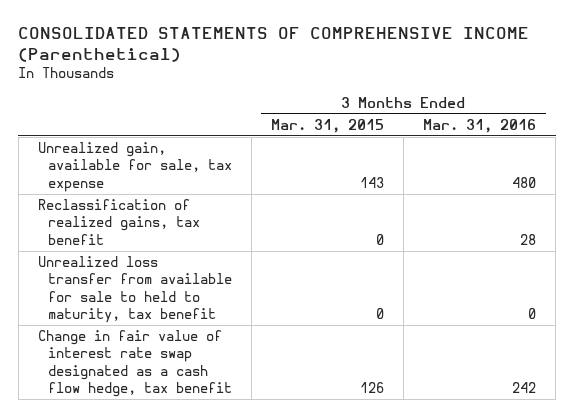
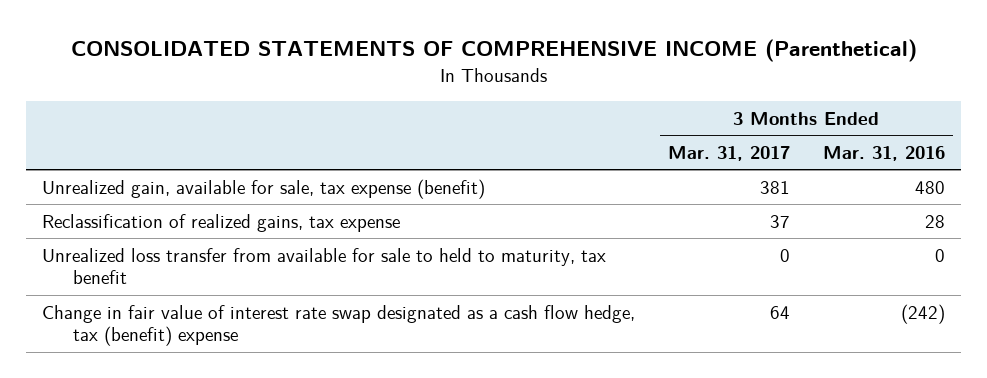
[270,119,384,134] Mar. 31, 2015 -> none
none -> [668,145,791,161] Mar. 31, 2017
[37,142,232,192] Unrealized gain, available for sale, tax expense -> [42,178,486,199] Unrealized gain, available for sale, tax expense (benefit)
[37,199,200,245] Reclassification of realized gains, tax benefit -> [42,213,401,232] Reclassification of realized gains, tax expense
[37,330,232,398] Change in fair value of interest rate swap designated as a cash flow hedge, tax benefit -> [42,304,636,347] Change in fair value of interest rate swap designated as a cash flow hedge, tax (benefit) expense
[511,382,536,394] 242 -> [900,303,945,324] (242)

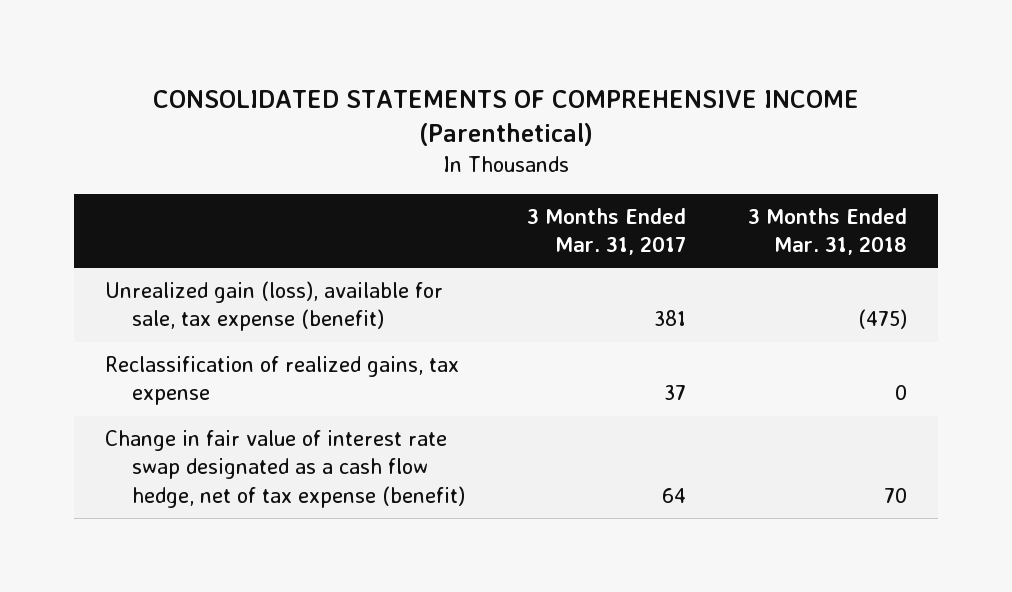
[822,145,945,161] Mar. 31, 2016 -> none
none -> [748,207,908,255] 3 Months Ended Mar. 31, 2018
[42,178,486,199] Unrealized gain, available for sale, tax expense (benefit) -> [104,281,443,332] Unrealized gain (loss), available for sale, tax expense (benefit)
[42,247,607,285] Unrealized loss transfer from available for sale to held to maturity, tax benefit -> none
[42,304,636,347] Change in fair value of interest rate swap designated as a cash flow hedge, tax (benefit) expense -> [104,430,465,508] Change in fair value of interest rate swap designated as a cash flow hedge, net of tax expense (benefit)

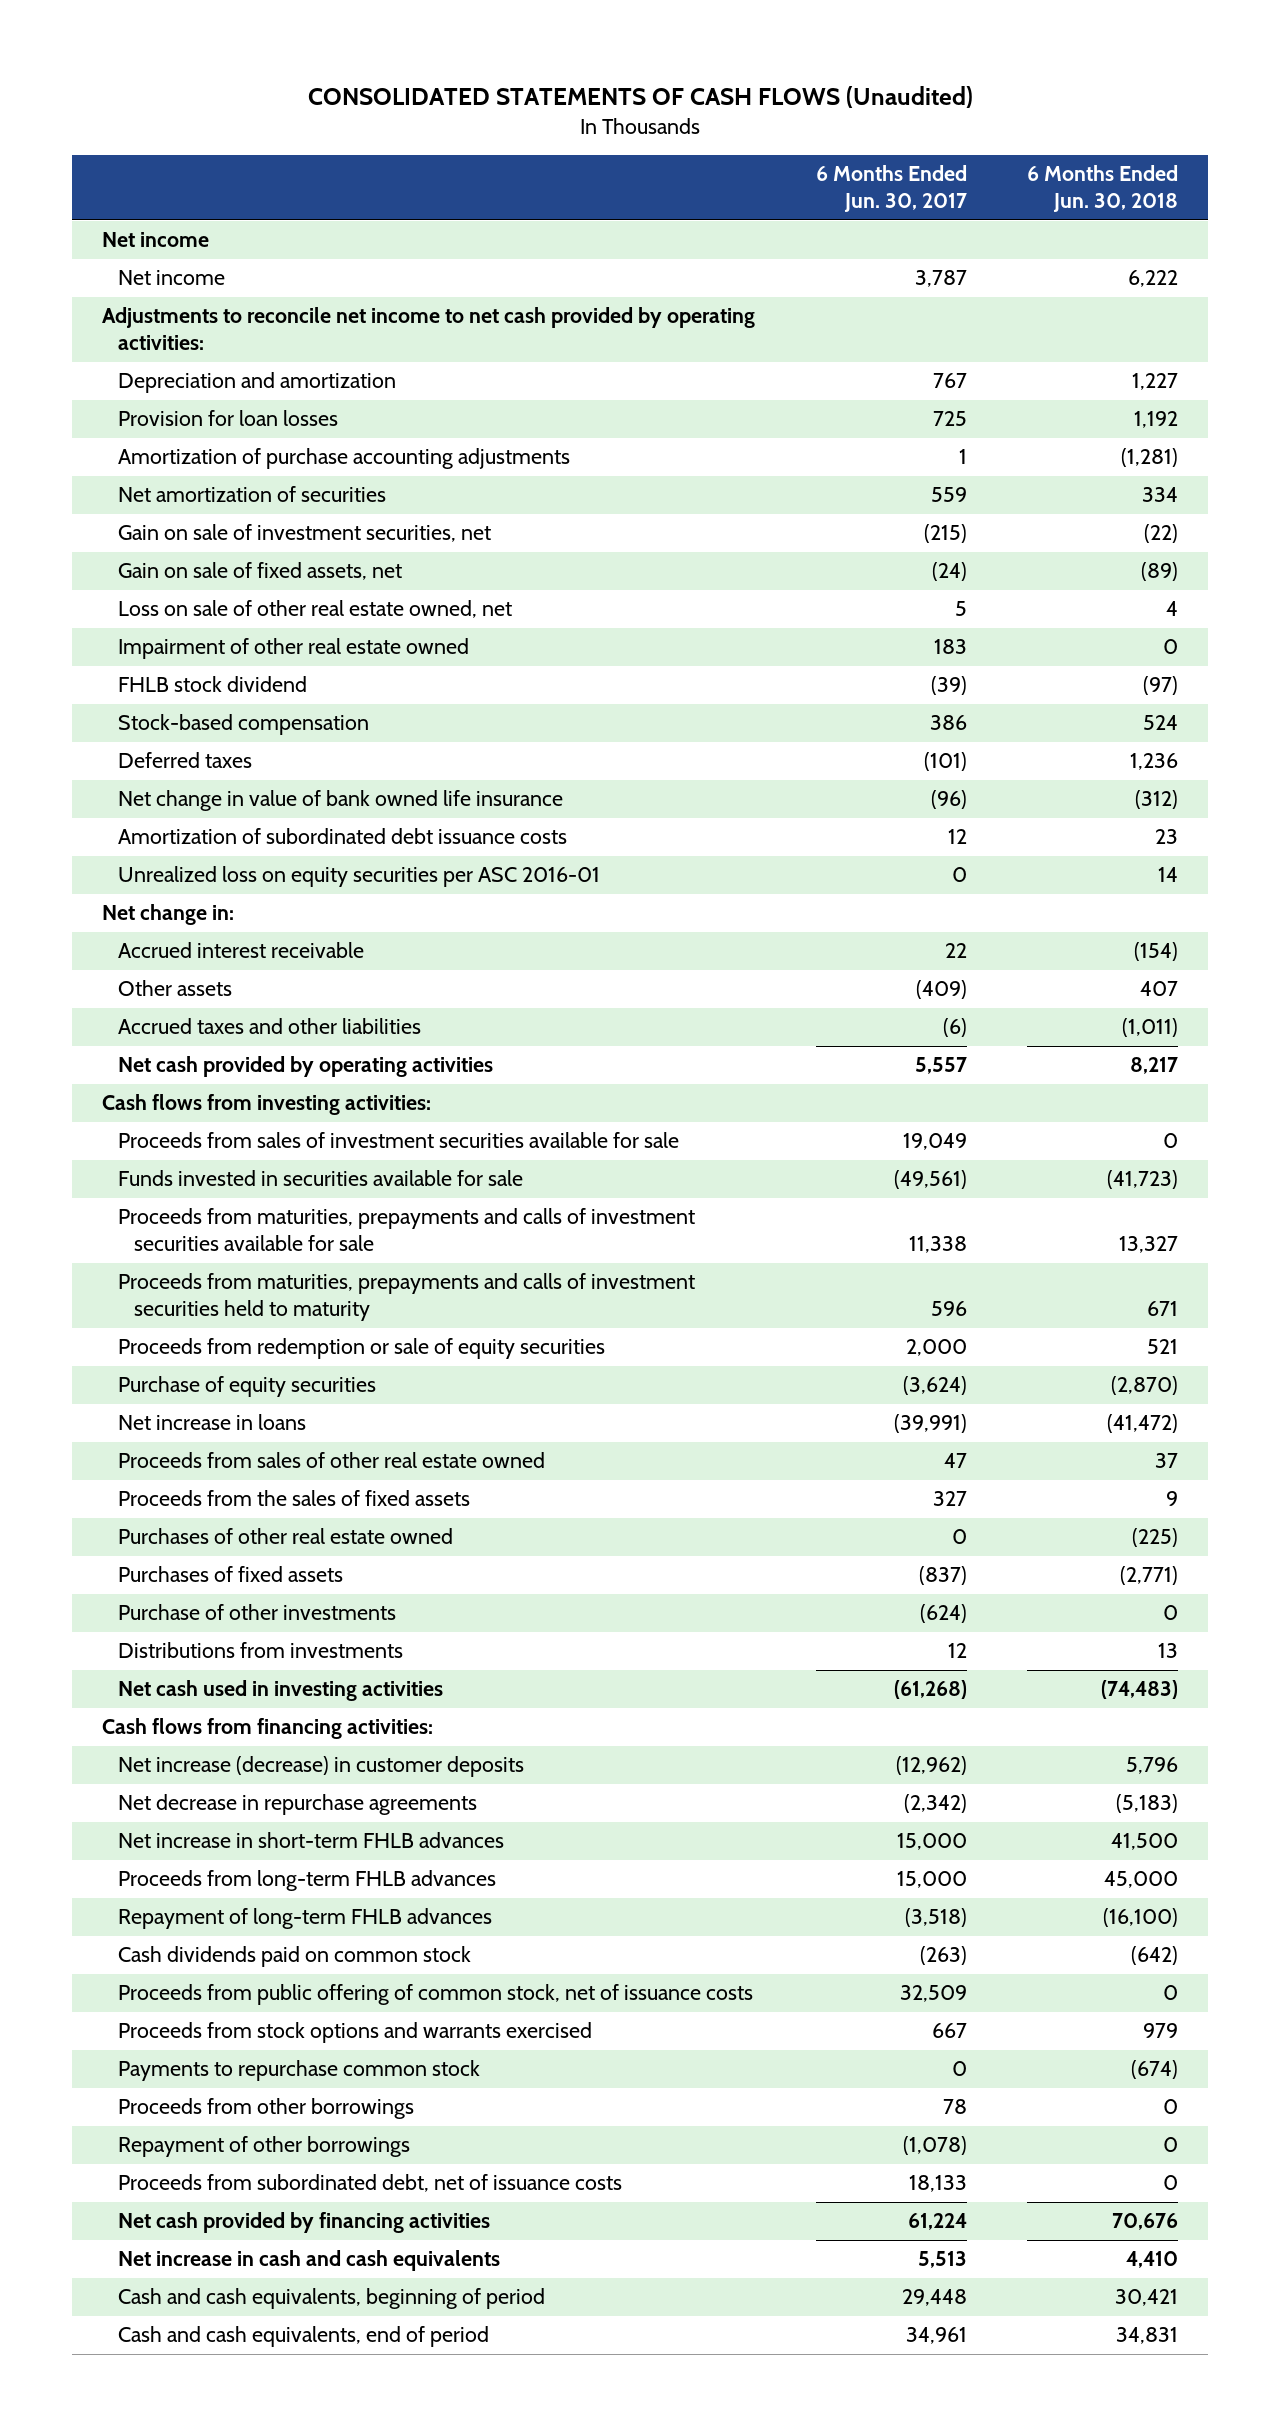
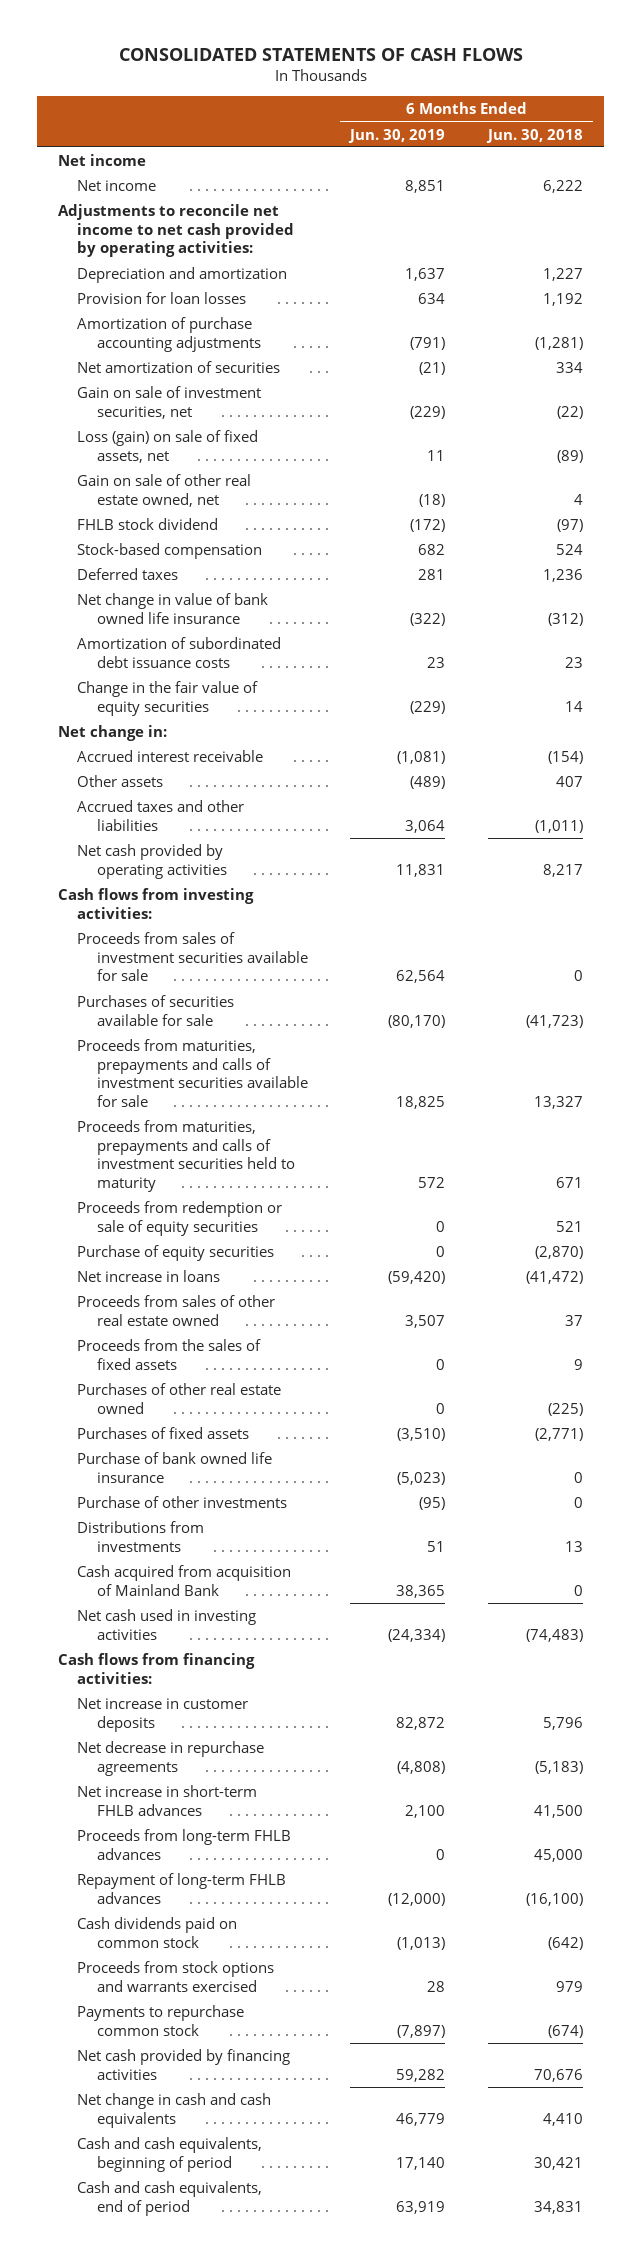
[308,86,974,109] CONSOLIDATED STATEMENTS OF CASH FLOWS (Unaudited) -> [118,47,523,61] CONSOLIDATED STATEMENTS OF CASH FLOWS
[815,165,967,213] 6 Months Ended Jun. 30, 2017 -> none
none -> [348,128,446,143] Jun. 30, 2019
[117,638,469,660] Impairment of other real estate owned -> none
[117,562,402,581] Gain on sale of fixed assets, net -> [77,430,259,463] Loss (gain) on sale of fixed assets, net
[117,600,512,619] Loss on sale of other real estate owned, net -> [77,474,252,507] Gain on sale of other real estate owned, net
[117,866,600,888] Unrealized loss on equity securities per ASC 2016-01 -> none
none -> [77,681,259,716] Change in the fair value of equity securities
[117,1170,523,1187] Funds invested in securities available for sale -> [77,995,235,1026] Purchases of securities available for sale
none -> [77,1452,273,1483] Purchase of bank owned life insurance
none -> [77,1565,292,1596] Cash acquired from acquisition of Mainland Bank
[117,1756,524,1778] Net increase (decrease) in customer deposits -> [77,1698,249,1732] Net increase in customer deposits
[117,1984,753,2006] Proceeds from public offering of common stock, net of issuance costs -> none
[117,2098,414,2120] Proceeds from other borrowings -> none
[117,2136,410,2158] Repayment of other borrowings -> none
[117,2174,622,2193] Proceeds from subordinated debt, net of issuance costs -> none
[117,2250,500,2272] Net increase in cash and cash equivalents -> [77,2093,272,2128] Net change in cash and cash equivalents

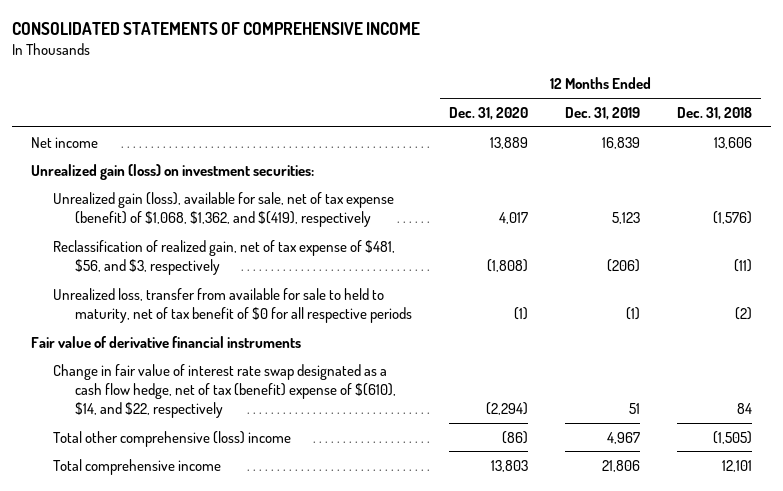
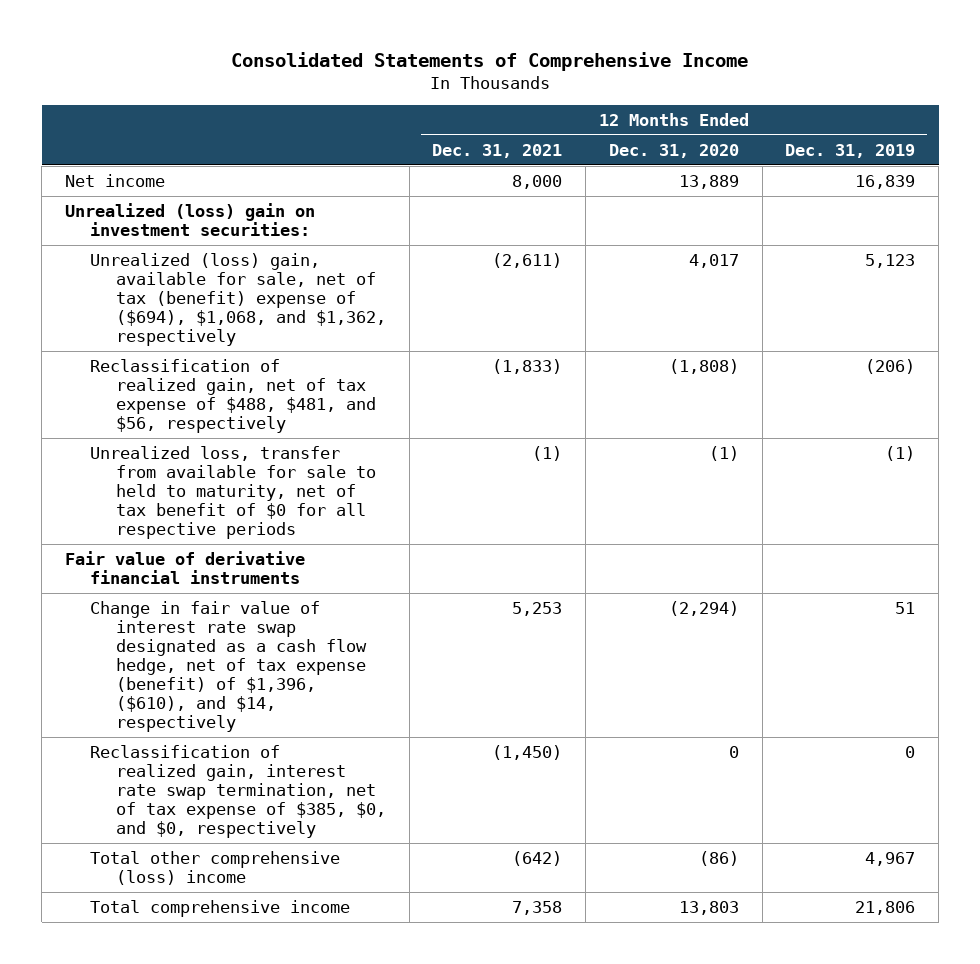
[11,21,420,35] CONSOLIDATED STATEMENTS OF COMPREHENSIVE INCOME -> [231,52,749,72] Consolidated Statements of Comprehensive Income
[677,106,753,120] Dec. 31, 2018 -> none
none -> [432,143,563,158] Dec. 31, 2021
[30,163,314,180] Unrealized gain (loss) on investment securities: -> [65,202,316,236] Unrealized (loss) gain on investment securities:
[52,191,394,227] Unrealized gain (loss), available for sale, net of tax expense (benefit) of $1,068, $1,362, and $(419), respectively -> [90,252,386,346] Unrealized (loss) gain, available for sale, net of tax (benefit) expense of ($694), $1,068, and $1,362, respectively
[52,239,395,275] Reclassification of realized gain, net of tax expense of $481, $56, and $3, respectively -> [90,358,376,433] Reclassification of realized gain, net of tax expense of $488, $481, and $56, respectively
[52,363,396,419] Change in fair value of interest rate swap designated as a cash flow hedge, net of tax (benefit) expense of $(610), $14, and $22, respectively -> [90,600,367,733] Change in fair value of interest rate swap designated as a cash flow hedge, net of tax expense (benefit) of $1,396, ($610), and $14, respectively
none -> [90,744,386,838] Reclassification of realized gain, interest rate swap termination, net of tax expense of $385, $0, and $0, respectively

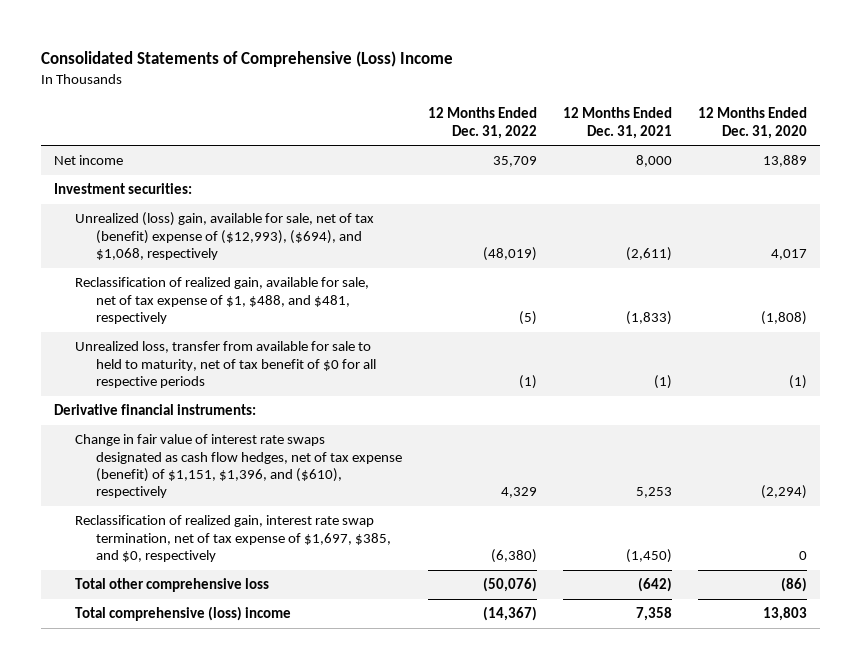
[231,52,749,72] Consolidated Statements of Comprehensive Income -> [40,50,453,67] Consolidated Statements of Comprehensive (Loss) Income
[785,143,916,158] Dec. 31, 2019 -> none
none -> [428,107,538,139] 12 Months Ended Dec. 31, 2022
[65,202,316,236] Unrealized (loss) gain on investment securities: -> [53,183,192,195] Investment securities:
[90,252,386,346] Unrealized (loss) gain, available for sale, net of tax (benefit) expense of ($694), $1,068, and $1,362, respectively -> [75,212,375,260] Unrealized (loss) gain, available for sale, net of tax (benefit) expense of ($12,993), ($694), and $1,068, respectively
[90,358,376,433] Reclassification of realized gain, net of tax expense of $488, $481, and $56, respectively -> [75,277,370,324] Reclassification of realized gain, available for sale, net of tax expense of $1, $488, and $481, respectively
[65,550,306,584] Fair value of derivative financial instruments -> [53,404,256,416] Derivative financial instruments:
[90,600,367,733] Change in fair value of interest rate swap designated as a cash flow hedge, net of tax expense (benefit) of $1,396, ($610), and $14, respectively -> [75,434,403,499] Change in fair value of interest rate swaps designated as cash flow hedges, net of tax expense (benefit) of $1,151, $1,396, and ($610), respectively
[90,744,386,838] Reclassification of realized gain, interest rate swap termination, net of tax expense of $385, $0, and $0, respectively -> [75,515,392,562] Reclassification of realized gain, interest rate swap termination, net of tax expense of $1,697, $385, and $0, respectively
[90,850,341,885] Total other comprehensive (loss) income -> [75,578,270,593] Total other comprehensive loss
[90,899,351,917] Total comprehensive income -> [75,606,292,622] Total comprehensive (loss) income

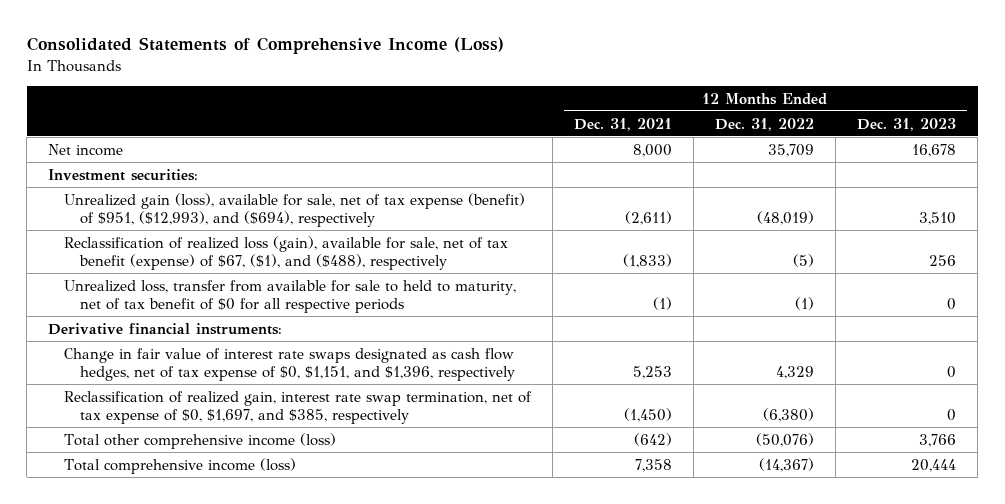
[40,50,453,67] Consolidated Statements of Comprehensive (Loss) Income -> [26,37,504,55] Consolidated Statements of Comprehensive Income (Loss)
[698,107,808,139] 12 Months Ended Dec. 31, 2020 -> none
none -> [857,117,957,131] Dec. 31, 2023
[75,212,375,260] Unrealized (loss) gain, available for sale, net of tax (benefit) expense of ($12,993), ($694), and $1,068, respectively -> [64,192,526,228] Unrealized gain (loss), available for sale, net of tax expense (benefit) of $951, ($12,993), and ($694), respectively
[75,277,370,324] Reclassification of realized gain, available for sale, net of tax expense of $1, $488, and $481, respectively -> [64,235,509,271] Reclassification of realized loss (gain), available for sale, net of tax benefit (expense) of $67, ($1), and ($488), respectively
[75,434,403,499] Change in fair value of interest rate swaps designated as cash flow hedges, net of tax expense (benefit) of $1,151, $1,396, and ($610), respectively -> [64,347,516,382] Change in fair value of interest rate swaps designated as cash flow hedges, net of tax expense of $0, $1,151, and $1,396, respectively
[75,515,392,562] Reclassification of realized gain, interest rate swap termination, net of tax expense of $1,697, $385, and $0, respectively -> [64,390,533,425] Reclassification of realized gain, interest rate swap termination, net of tax expense of $0, $1,697, and $385, respectively
[75,578,270,593] Total other comprehensive loss -> [64,432,337,449] Total other comprehensive income (loss)
[75,606,292,622] Total comprehensive (loss) income -> [64,457,297,474] Total comprehensive income (loss)

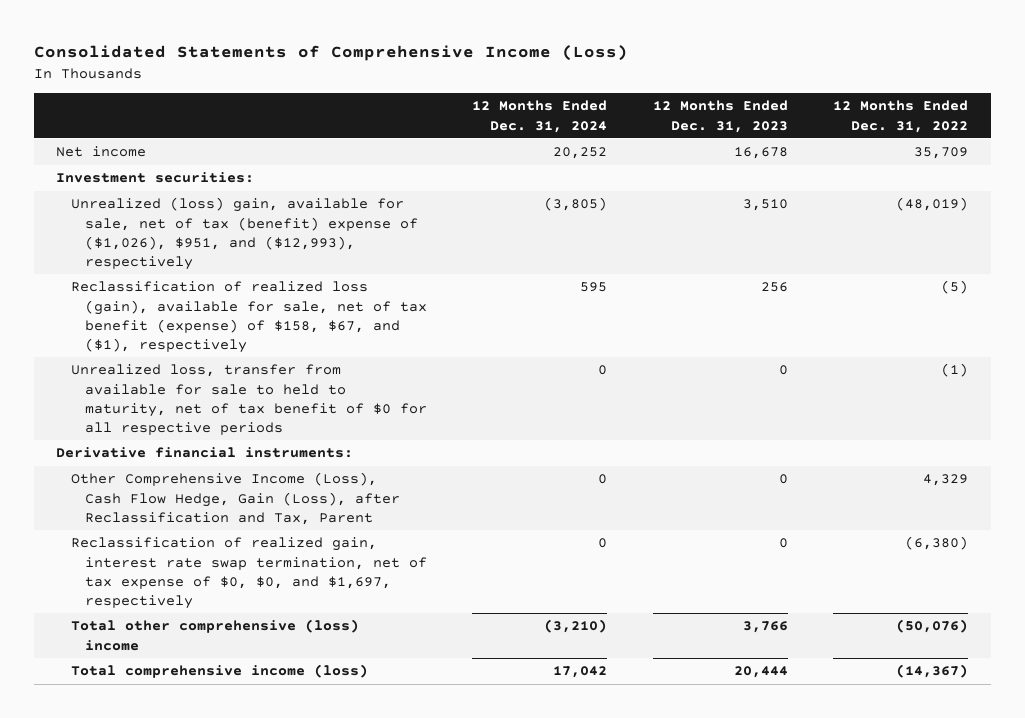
[574,117,673,131] Dec. 31, 2021 -> none
none -> [472,100,608,133] 12 Months Ended Dec. 31, 2024
[64,192,526,228] Unrealized gain (loss), available for sale, net of tax expense (benefit) of $951, ($12,993), and ($694), respectively -> [70,197,418,271] Unrealized (loss) gain, available for sale, net of tax (benefit) expense of ($1,026), $951, and ($12,993), respectively
[64,235,509,271] Reclassification of realized loss (gain), available for sale, net of tax benefit (expense) of $67, ($1), and ($488), respectively -> [70,281,427,354] Reclassification of realized loss (gain), available for sale, net of tax benefit (expense) of $158, $67, and ($1), respectively
[64,347,516,382] Change in fair value of interest rate swaps designated as cash flow hedges, net of tax expense of $0, $1,151, and $1,396, respectively -> [70,472,400,525] Other Comprehensive Income (Loss), Cash Flow Hedge, Gain (Loss), after Reclassification and Tax, Parent
[64,390,533,425] Reclassification of realized gain, interest rate swap termination, net of tax expense of $0, $1,697, and $385, respectively -> [70,537,427,610] Reclassification of realized gain, interest rate swap termination, net of tax expense of $0, $0, and $1,697, respectively
[64,432,337,449] Total other comprehensive income (loss) -> [70,619,359,651] Total other comprehensive (loss) income

